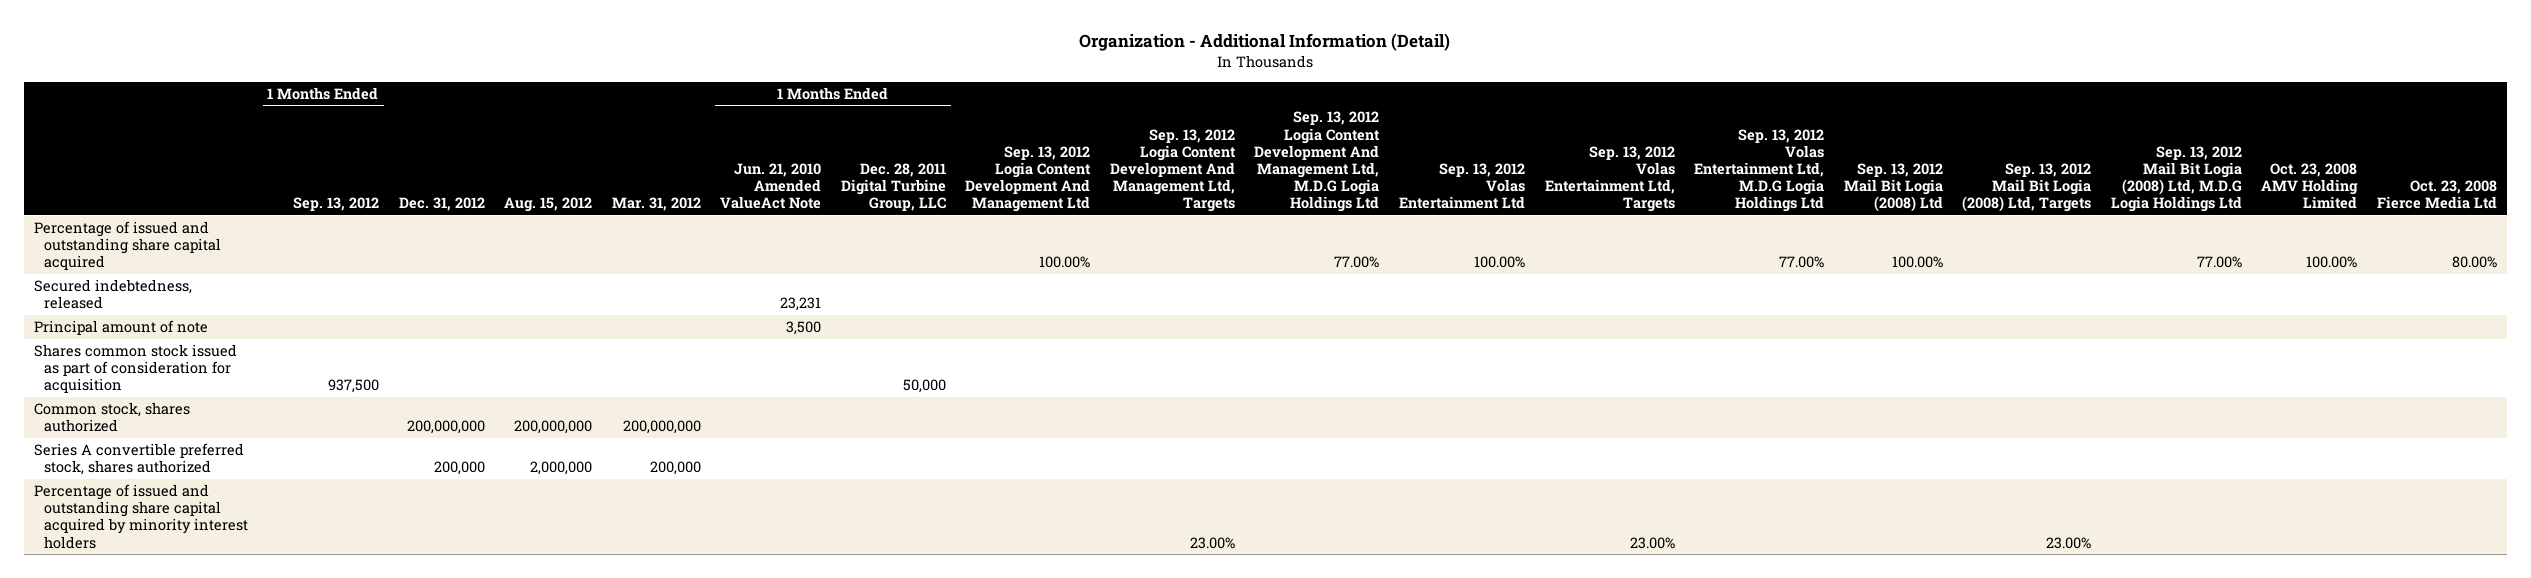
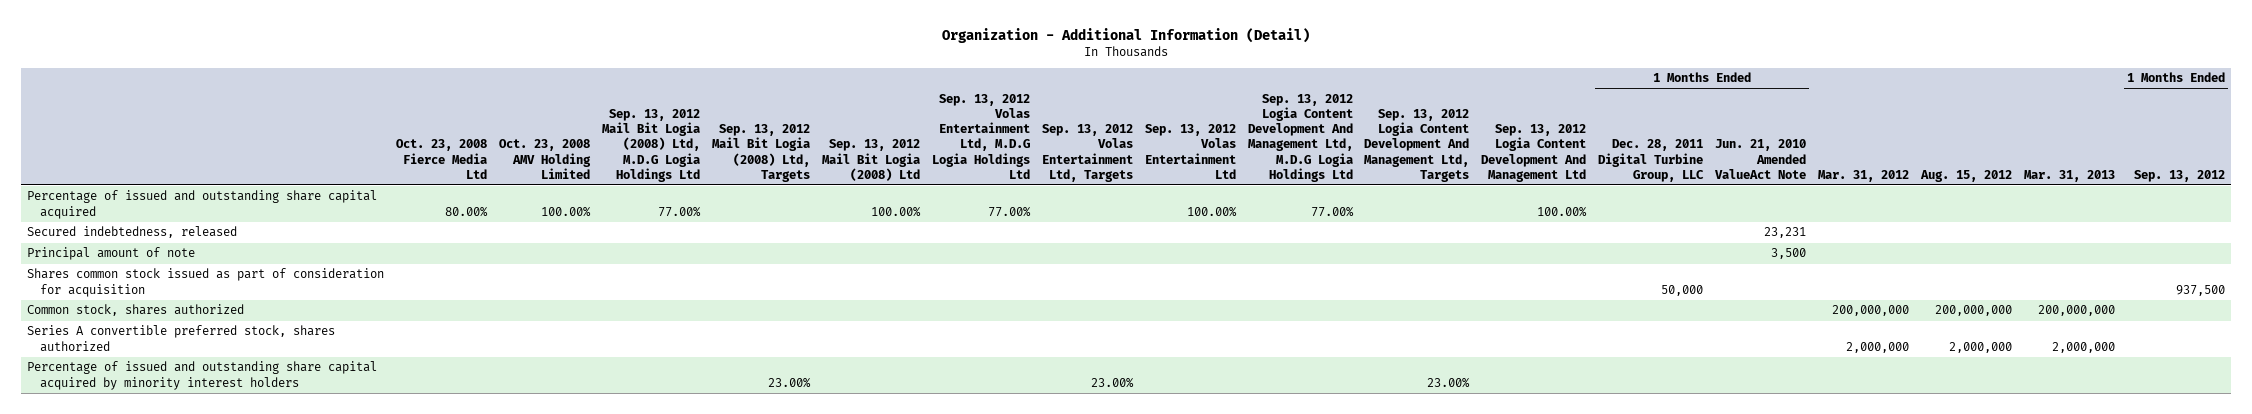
[398,197,485,212] Dec. 31, 2012 -> none
none -> [2024,169,2116,182] Mar. 31, 2013
[649,461,701,476] 200,000 -> [1846,341,1910,353] 2,000,000

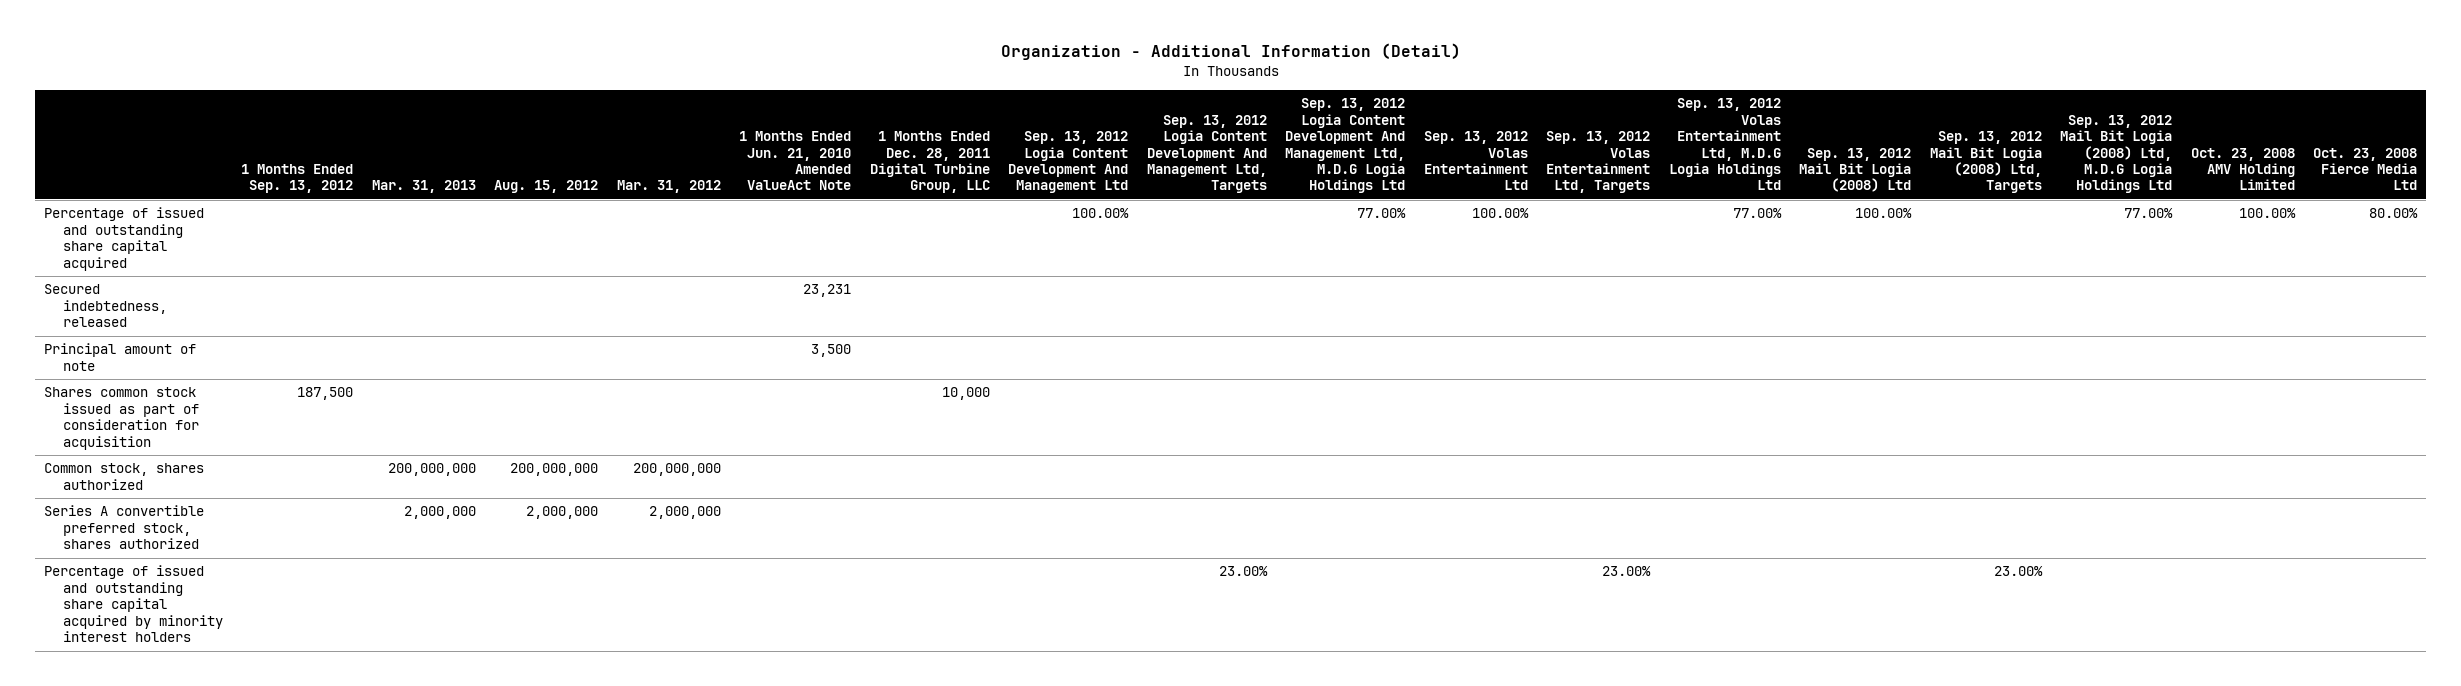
[1661,284,1704,296] 50,000 -> [941,387,990,401] 10,000
[2175,284,2225,296] 937,500 -> [297,387,354,401] 187,500

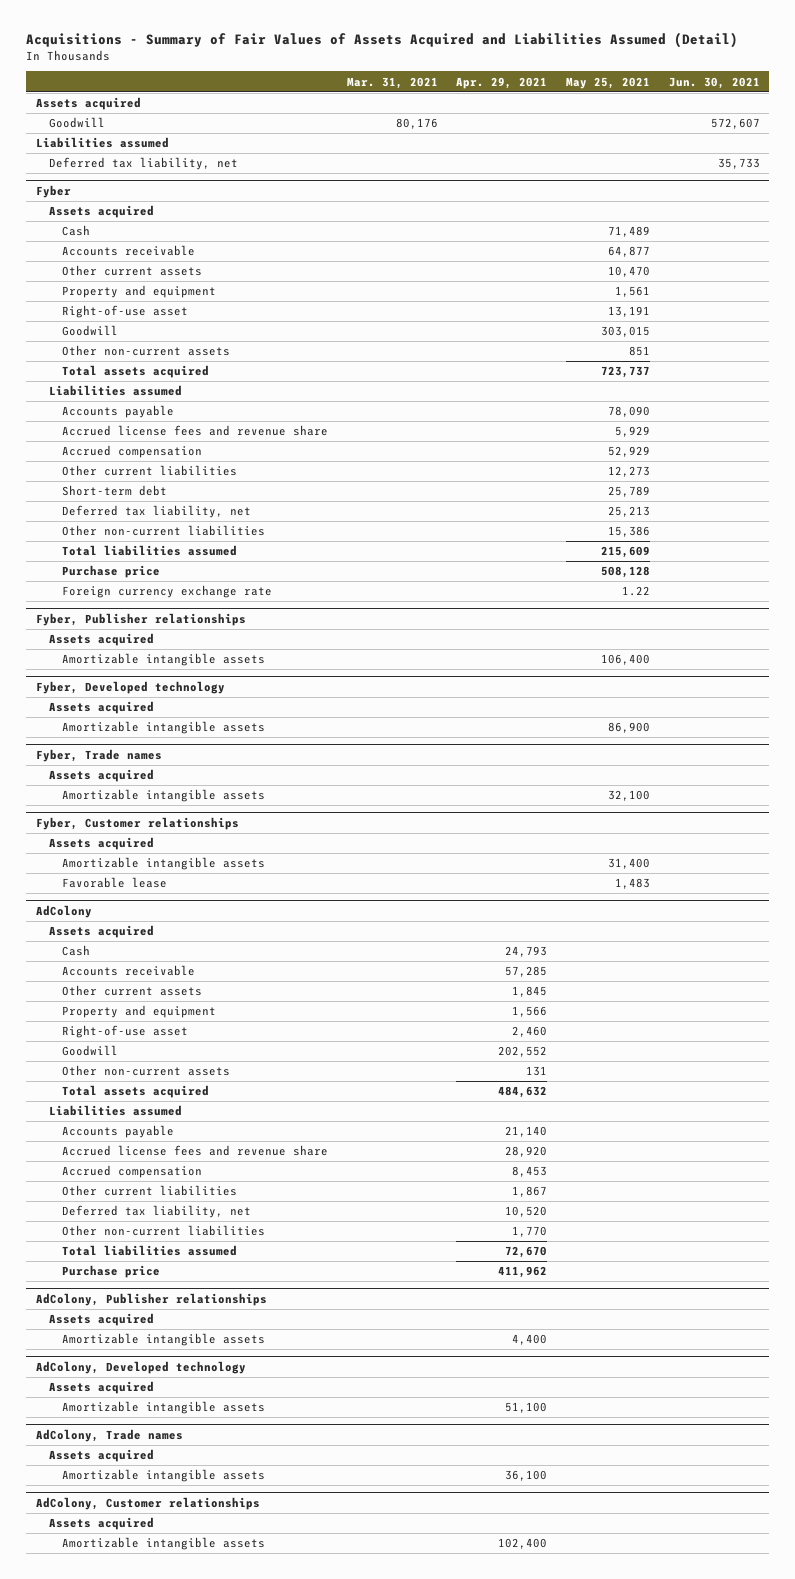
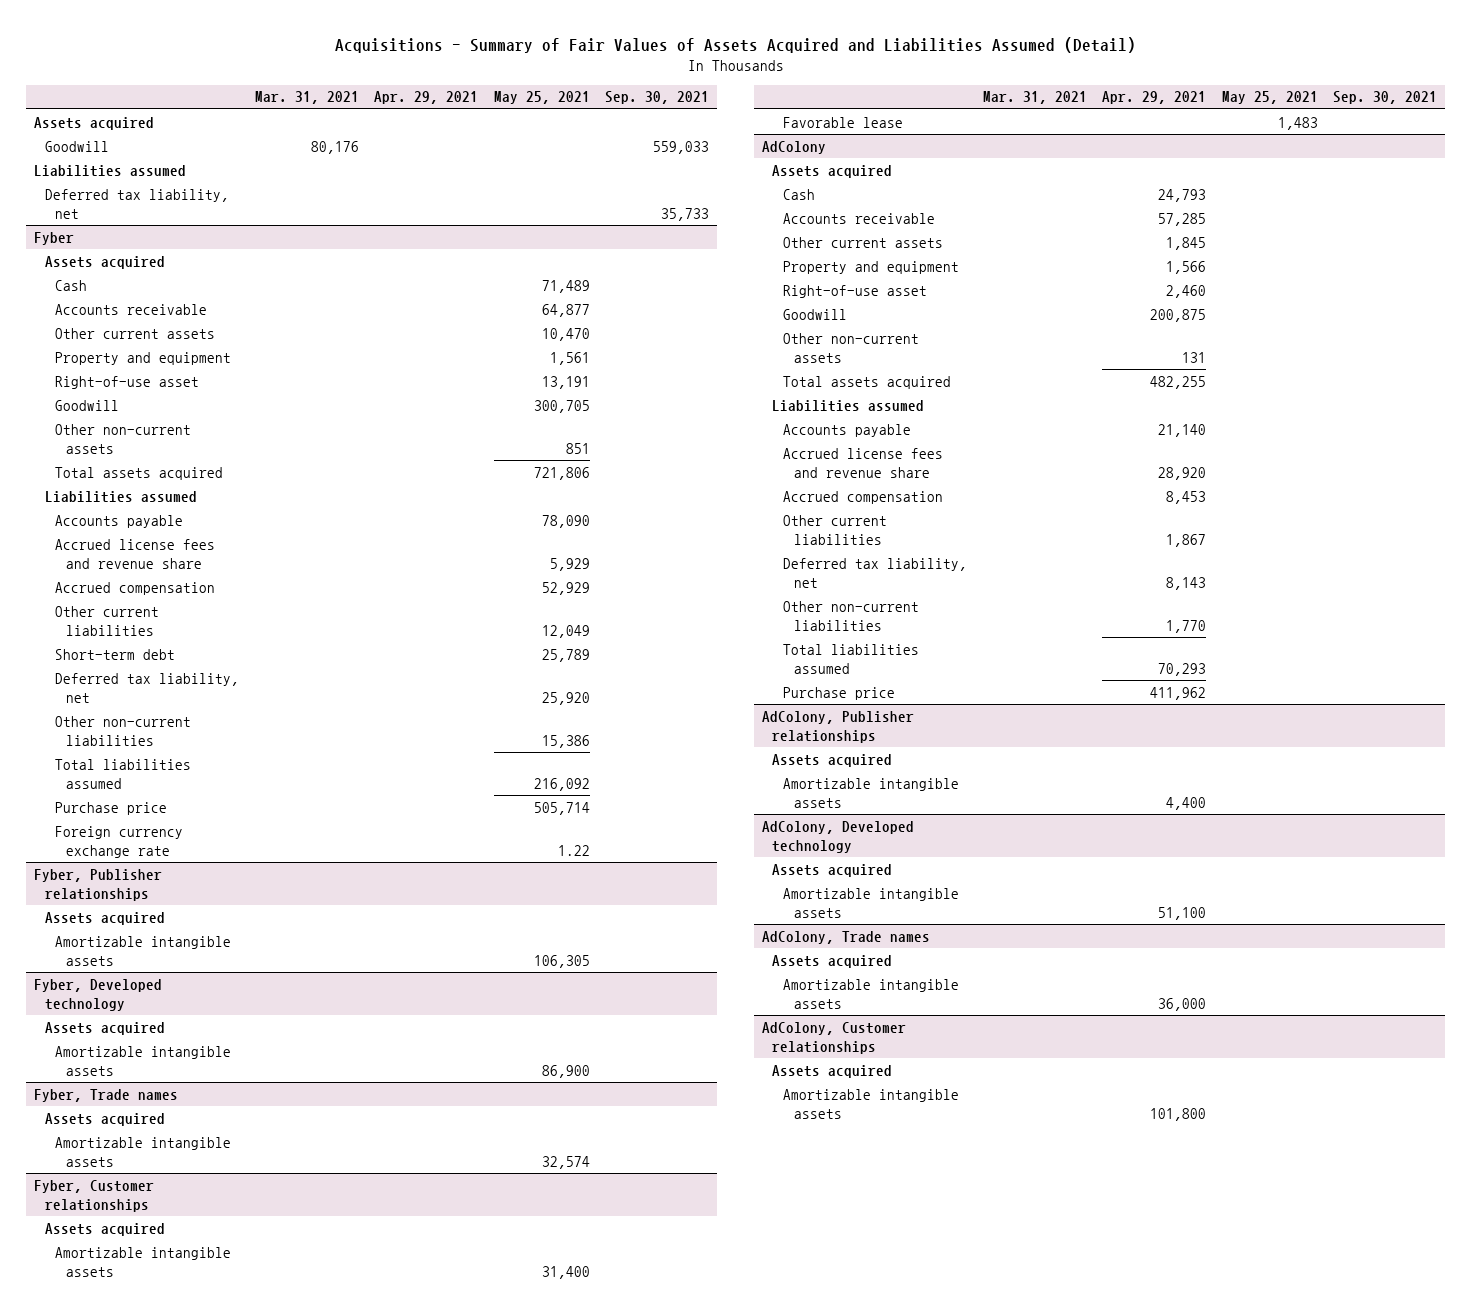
[668,76,760,89] Jun. 30, 2021 -> none
none -> [605,91,710,105] Sep. 30, 2021
[601,326,651,338] 303,015 -> [533,399,590,413] 300,705
[601,366,651,379] 723,737 -> [533,466,590,480] 721,806
[608,466,651,478] 12,273 -> [541,624,590,638] 12,049
[608,506,651,518] 25,213 -> [541,691,590,705] 25,920
[601,546,651,559] 215,609 -> [533,777,590,791] 216,092
[601,566,651,579] 508,128 -> [533,801,590,815] 505,714
[601,654,651,666] 106,400 -> [533,954,590,968] 106,305
[608,790,651,802] 32,100 -> [541,1155,590,1169] 32,574
[498,1046,548,1058] 202,552 -> [1150,308,1207,322] 200,875
[498,1086,548,1099] 484,632 -> [1150,375,1207,389] 482,255
[505,1206,548,1218] 10,520 -> [1166,576,1207,590] 8,143
[505,1246,548,1259] 72,670 -> [1158,662,1207,676] 70,293
[505,1470,548,1482] 36,100 -> [1158,997,1207,1011] 36,000
[498,1538,548,1550] 102,400 -> [1150,1107,1207,1121] 101,800

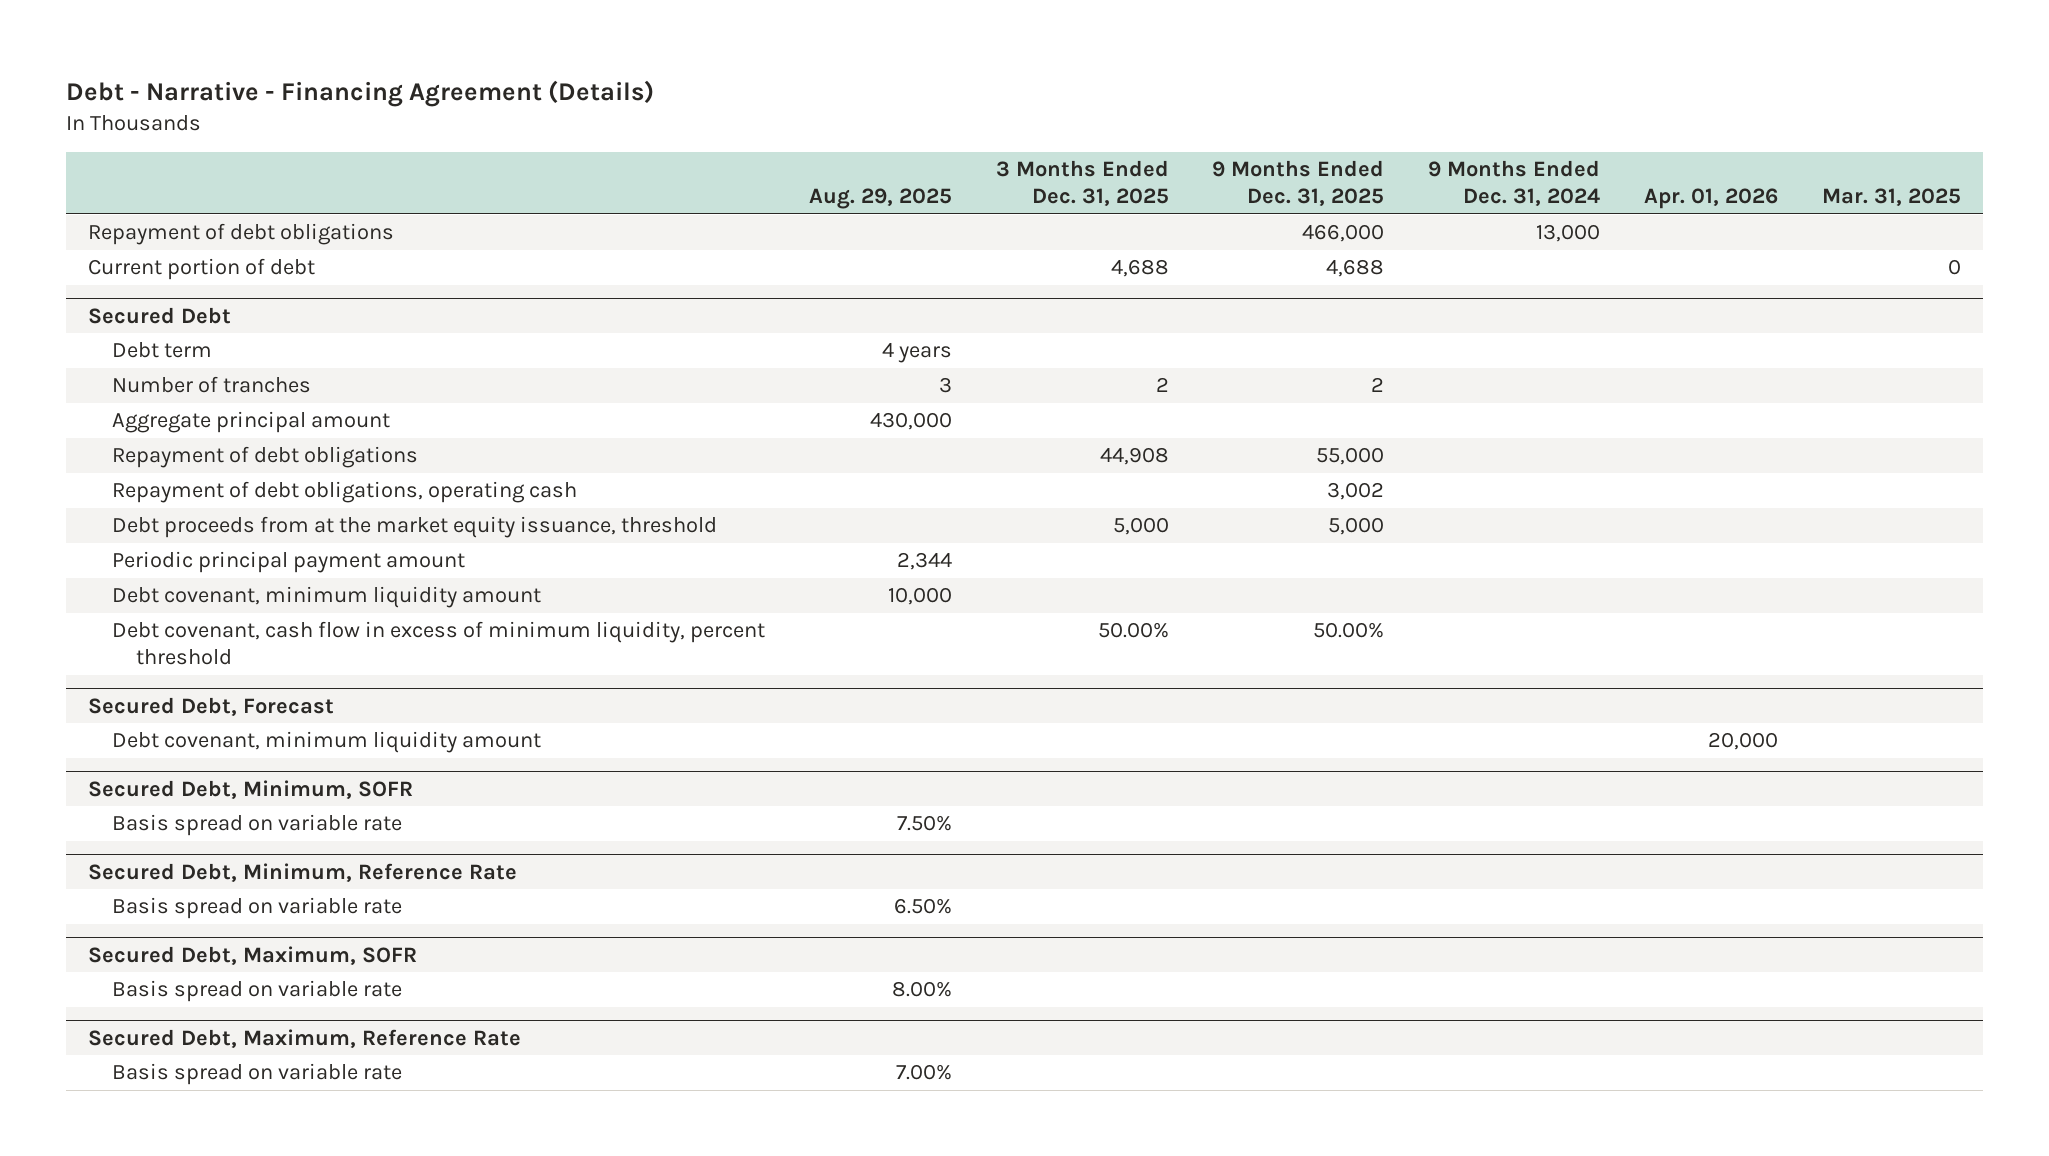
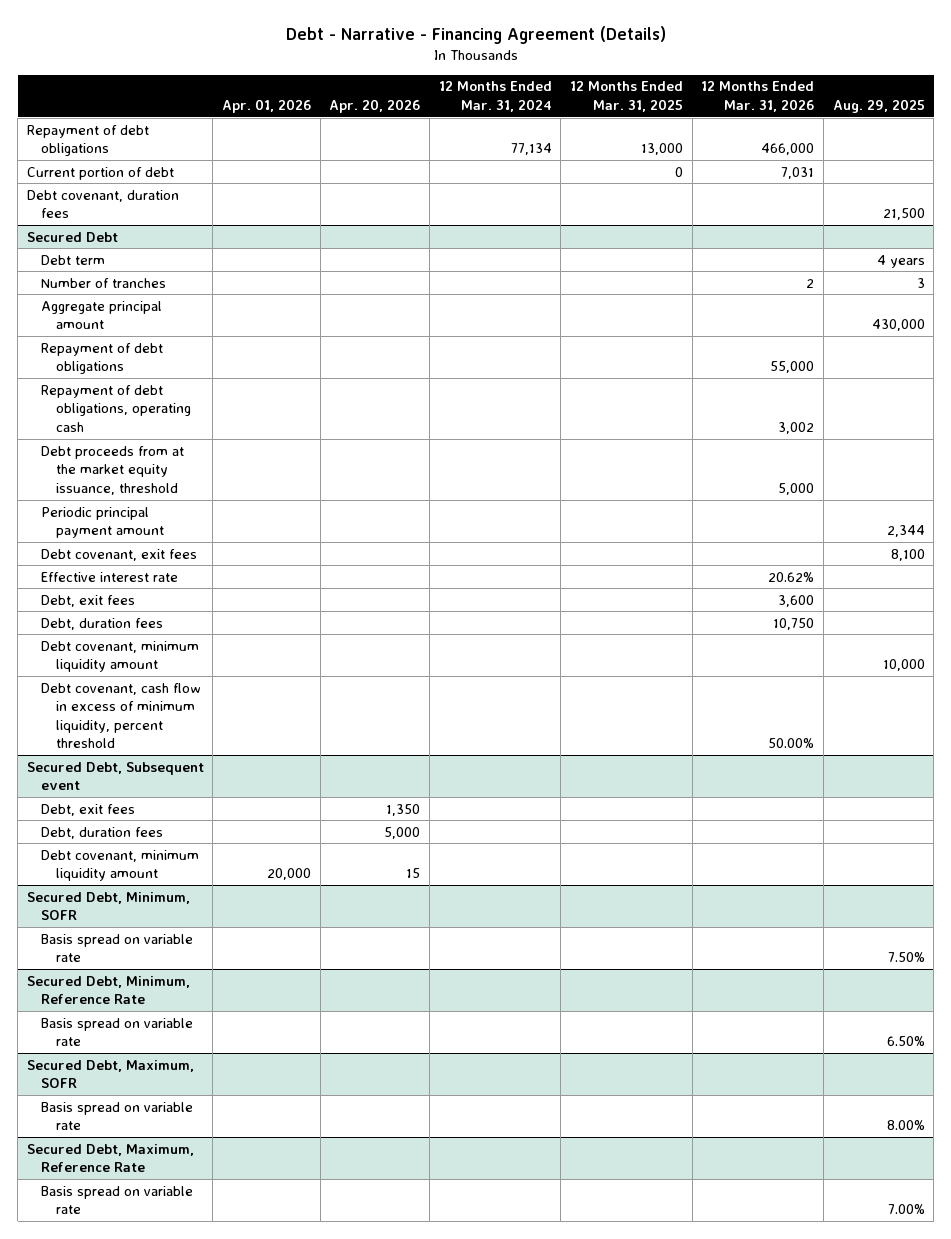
[995,160,1169,207] 3 Months Ended Dec. 31, 2025 -> none
[1212,160,1385,207] 9 Months Ended Dec. 31, 2025 -> none
[1428,160,1601,207] 9 Months Ended Dec. 31, 2024 -> none
[1822,188,1962,207] Mar. 31, 2025 -> none
none -> [329,99,421,114] Apr. 20, 2026
none -> [438,81,552,113] 12 Months Ended Mar. 31, 2024
none -> [570,81,684,113] 12 Months Ended Mar. 31, 2025
none -> [701,81,815,113] 12 Months Ended Mar. 31, 2026
none -> [26,189,179,219] Debt covenant, duration fees
none -> [41,548,198,561] Debt covenant, exit fees
none -> [41,571,179,582] Effective interest rate
none -> [41,594,136,607] Debt, exit fees
none -> [41,617,164,630] Debt, duration fees
[88,696,335,716] Secured Debt, Forecast -> [26,761,204,791] Secured Debt, Subsequent event
none -> [41,803,136,816] Debt, exit fees
none -> [41,826,164,839] Debt, duration fees

